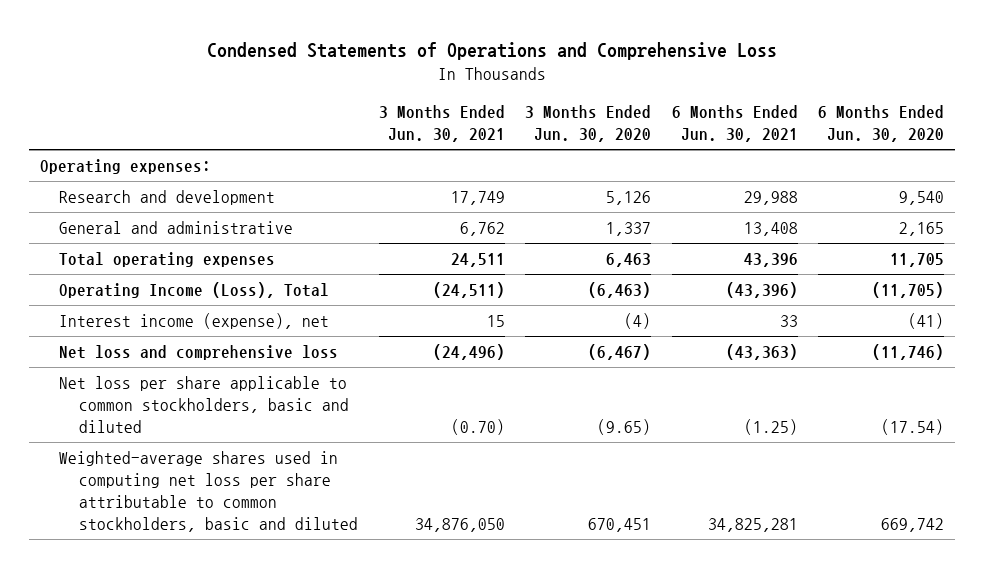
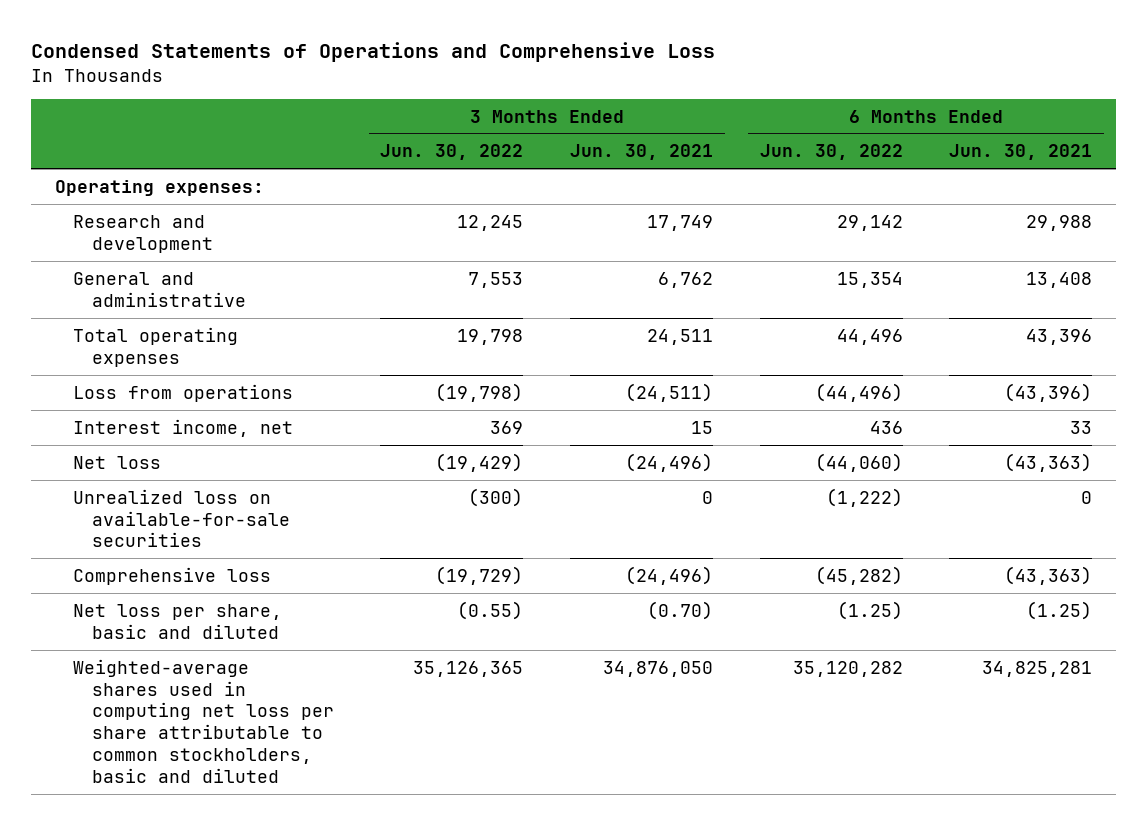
[525,105,652,143] 3 Months Ended Jun. 30, 2020 -> none
[818,105,945,143] 6 Months Ended Jun. 30, 2020 -> none
none -> [380,144,524,161] Jun. 30, 2022
none -> [759,144,903,161] Jun. 30, 2022
[59,281,330,298] Operating Income (Loss), Total -> [73,383,294,402] Loss from operations
[59,312,330,329] Interest income (expense), net -> [73,418,294,437] Interest income, net
[59,344,339,360] Net loss and comprehensive loss -> [73,455,162,469] Net loss
none -> [73,488,290,548] Unrealized loss on available-for-sale securities
none -> [73,566,272,585] Comprehensive loss
[59,375,349,433] Net loss per share applicable to common stockholders, basic and diluted -> [73,603,283,639] Net loss per share, basic and diluted

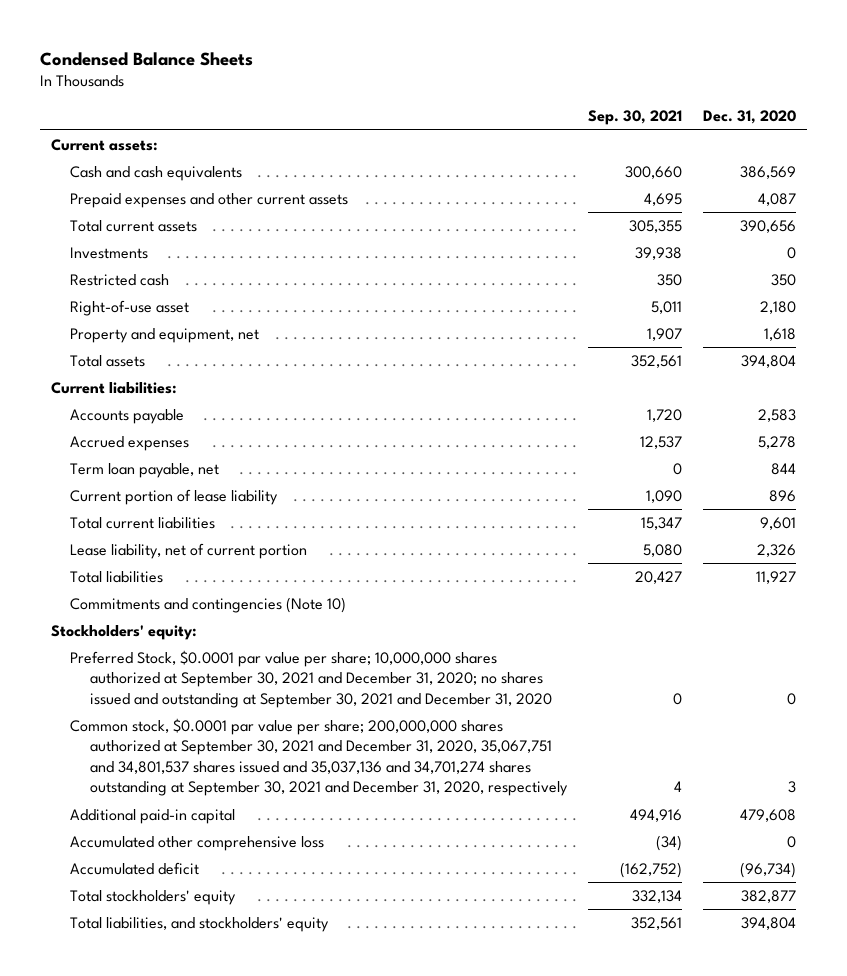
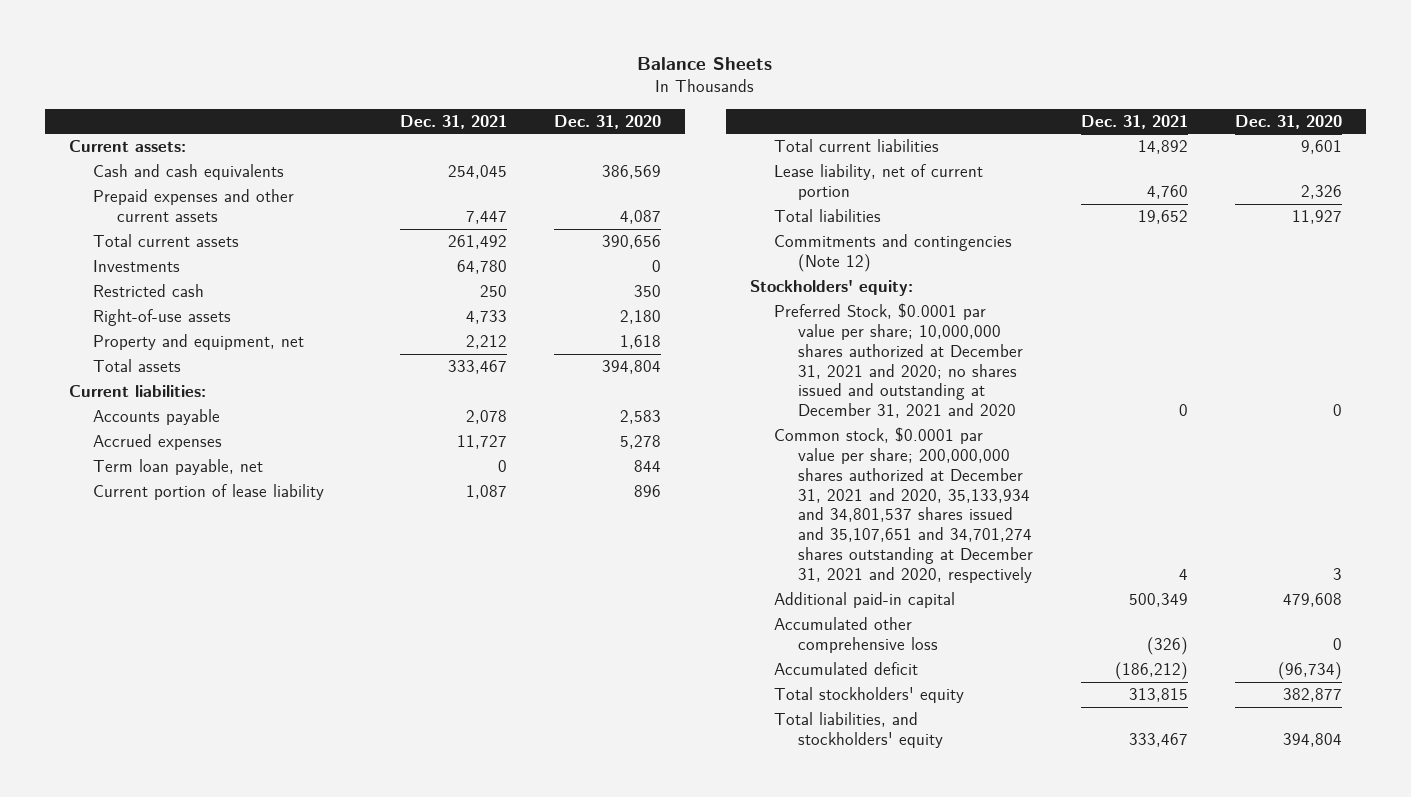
[40,51,254,66] Condensed Balance Sheets -> [637,57,773,71] Balance Sheets
[588,110,683,126] Sep. 30, 2021 -> none
none -> [399,114,507,129] Dec. 31, 2021
[70,299,190,316] Right-of-use asset -> [92,309,231,327] Right-of-use assets
[70,596,347,613] Commitments and contingencies (Note 10) -> [773,234,1012,272] Commitments and contingencies (Note 12)
[70,649,552,708] Preferred Stock, $0.0001 par value per share; 10,000,000 shares authorized at September 30, 2021 and December 31, 2020; no shares issued and outstanding at September 30, 2021 and December 31, 2020 -> [773,303,1024,419] Preferred Stock, $0.0001 par value per share; 10,000,000 shares authorized at December 31, 2021 and 2020; no shares issued and outstanding at December 31, 2021 and 2020
[70,717,568,797] Common stock, $0.0001 par value per share; 200,000,000 shares authorized at September 30, 2021 and December 31, 2020, 35,067,751 and 34,801,537 shares issued and 35,037,136 and 34,701,274 shares outstanding at September 30, 2021 and December 31, 2020, respectively -> [773,427,1034,584] Common stock, $0.0001 par value per share; 200,000,000 shares authorized at December 31, 2021 and 2020, 35,133,934 and 34,801,537 shares issued and 35,107,651 and 34,701,274 shares outstanding at December 31, 2021 and 2020, respectively

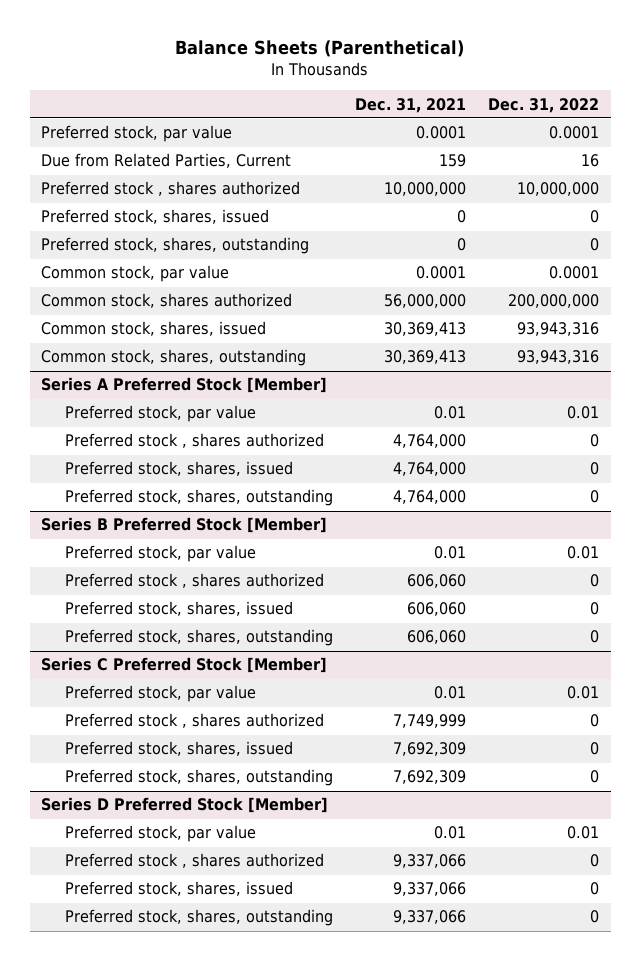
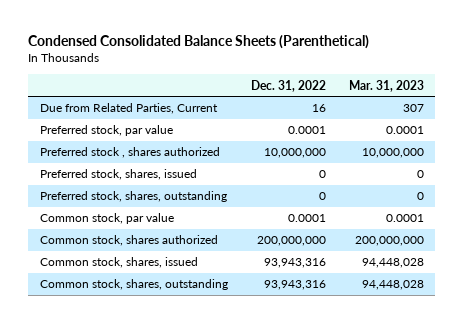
[175,39,465,57] Balance Sheets (Parenthetical) -> [27,35,369,50] Condensed Consolidated Balance Sheets (Parenthetical)
[355,97,467,113] Dec. 31, 2021 -> none
none -> [348,79,424,92] Mar. 31, 2023
[41,125,233,143] Preferred stock, par value -> [39,125,173,137] Preferred stock, par value
[41,377,328,394] Series A Preferred Stock [Member] -> none
[64,405,256,423] Preferred stock, par value -> none
[64,433,324,449] Preferred stock , shares authorized -> none
[64,461,293,477] Preferred stock, shares, issued -> none
[64,489,333,507] Preferred stock, shares, outstanding -> none
[41,517,328,534] Series B Preferred Stock [Member] -> none
[64,545,256,563] Preferred stock, par value -> none
[64,573,324,589] Preferred stock , shares authorized -> none
[64,601,293,617] Preferred stock, shares, issued -> none
[64,629,333,647] Preferred stock, shares, outstanding -> none
[41,657,328,674] Series C Preferred Stock [Member] -> none
[64,685,256,703] Preferred stock, par value -> none
[64,713,324,729] Preferred stock , shares authorized -> none
[64,741,293,757] Preferred stock, shares, issued -> none
[64,769,333,787] Preferred stock, shares, outstanding -> none
[41,797,329,814] Series D Preferred Stock [Member] -> none
[64,825,256,843] Preferred stock, par value -> none
[64,853,324,869] Preferred stock , shares authorized -> none
[64,881,293,897] Preferred stock, shares, issued -> none
[64,909,333,927] Preferred stock, shares, outstanding -> none

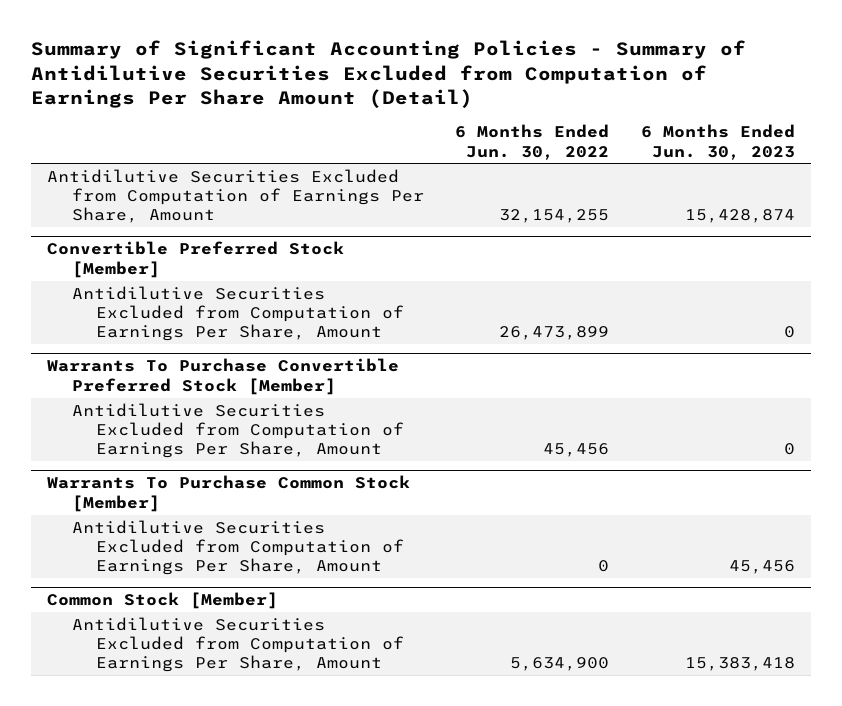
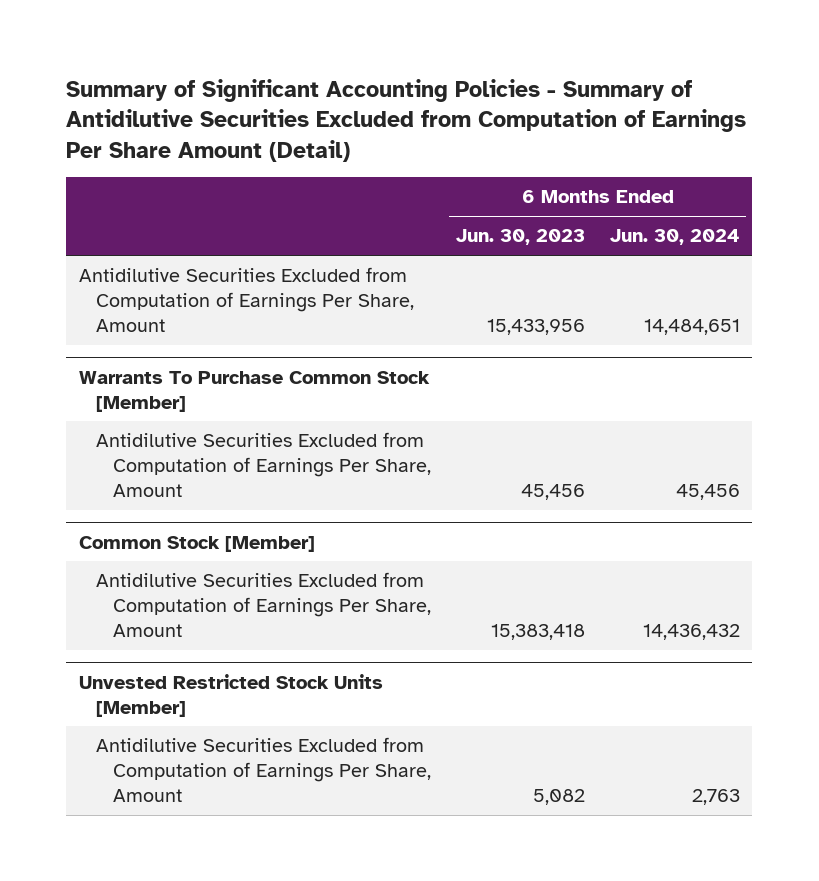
[455,124,610,160] 6 Months Ended Jun. 30, 2022 -> none
none -> [609,229,740,246] Jun. 30, 2024
[47,241,345,278] Convertible Preferred Stock [Member] -> none
[71,285,405,342] Antidilutive Securities Excluded from Computation of Earnings Per Share, Amount -> none
[47,358,400,395] Warrants To Purchase Convertible Preferred Stock [Member] -> none
[71,402,405,459] Antidilutive Securities Excluded from Computation of Earnings Per Share, Amount -> none
[685,209,796,224] 15,428,874 -> [486,319,585,336] 15,433,956
none -> [78,673,383,717] Unvested Restricted Stock Units [Member]
none -> [95,737,431,803] Antidilutive Securities Excluded from Computation of Earnings Per Share, Amount

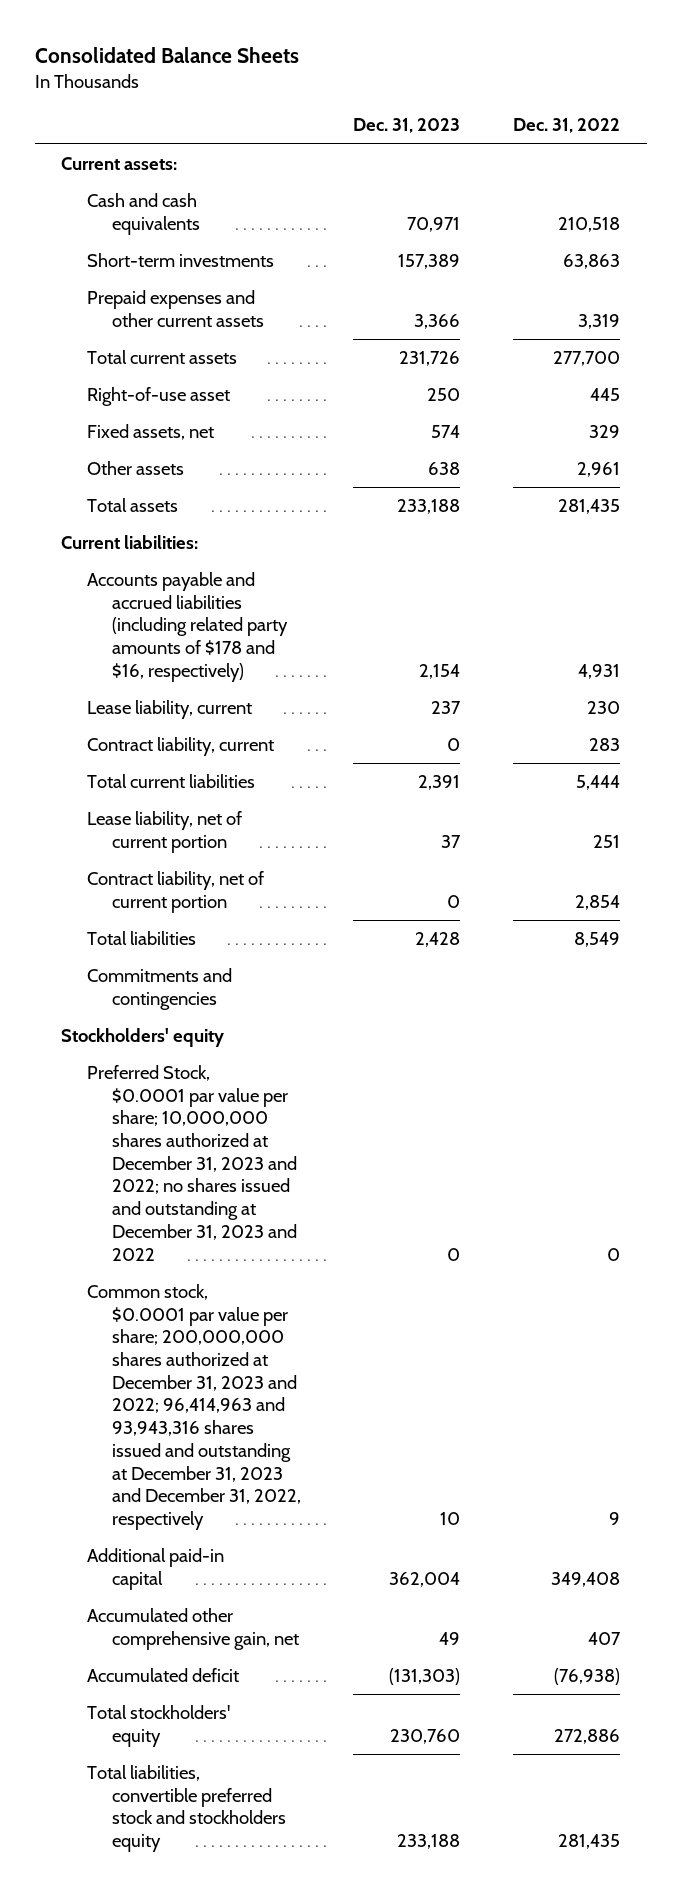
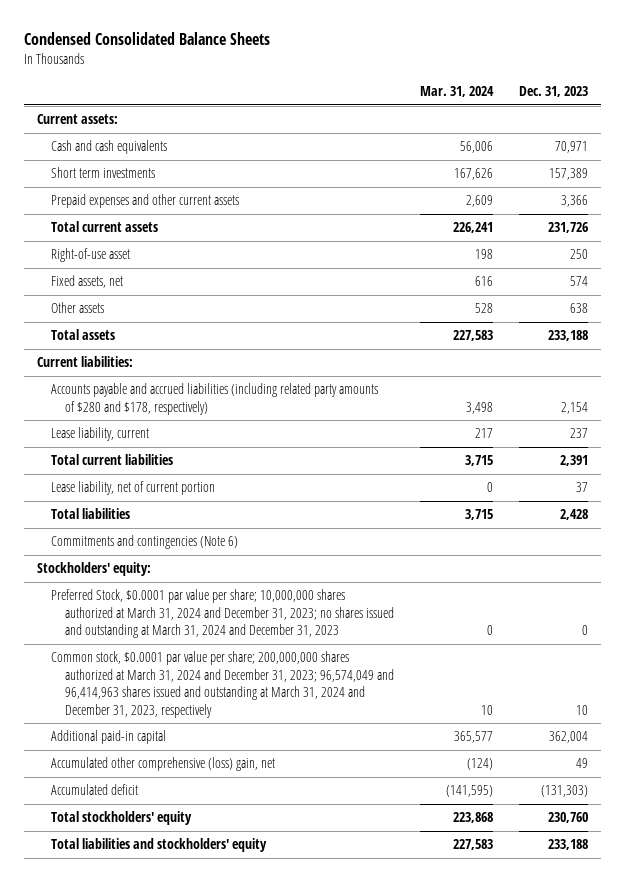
[34,47,299,64] Consolidated Balance Sheets -> [23,32,270,46] Condensed Consolidated Balance Sheets
[513,118,621,134] Dec. 31, 2022 -> none
none -> [420,86,495,98] Mar. 31, 2024
[86,252,274,267] Short-term investments -> [51,167,156,179] Short term investments
[86,571,288,682] Accounts payable and accrued liabilities (including related party amounts of $178 and $16, respectively) -> [51,383,379,415] Accounts payable and accrued liabilities (including related party amounts of $280 and $178, respectively)
[86,736,274,756] Contract liability, current -> none
[86,870,264,913] Contract liability, net of current portion -> none
[86,967,232,1010] Commitments and contingencies -> [51,535,239,550] Commitments and contingencies (Note 6)
[61,1027,225,1047] Stockholders' equity -> [36,562,151,577] Stockholders' equity:
[86,1064,297,1261] Preferred Stock, $0.0001 par value per share; 10,000,000 shares authorized at December 31, 2023 and 2022; no shares issued and outstanding at December 31, 2023 and 2022 -> [51,589,395,639] Preferred Stock, $0.0001 par value per share; 10,000,000 shares authorized at March 31, 2024 and December 31, 2023; no shares issued and outstanding at March 31, 2024 and December 31, 2023
[86,1283,301,1530] Common stock, $0.0001 par value per share; 200,000,000 shares authorized at December 31, 2023 and 2022; 96,414,963 and 93,943,316 shares issued and outstanding at December 31, 2023 and December 31, 2022, respectively -> [51,651,395,718] Common stock, $0.0001 par value per share; 200,000,000 shares authorized at March 31, 2024 and December 31, 2023; 96,574,049 and 96,414,963 shares issued and outstanding at March 31, 2024 and December 31, 2023, respectively
[86,1607,299,1650] Accumulated other comprehensive gain, net -> [51,757,276,772] Accumulated other comprehensive (loss) gain, net
[86,1764,286,1853] Total liabilities, convertible preferred stock and stockholders equity -> [51,838,268,853] Total liabilities and stockholders' equity

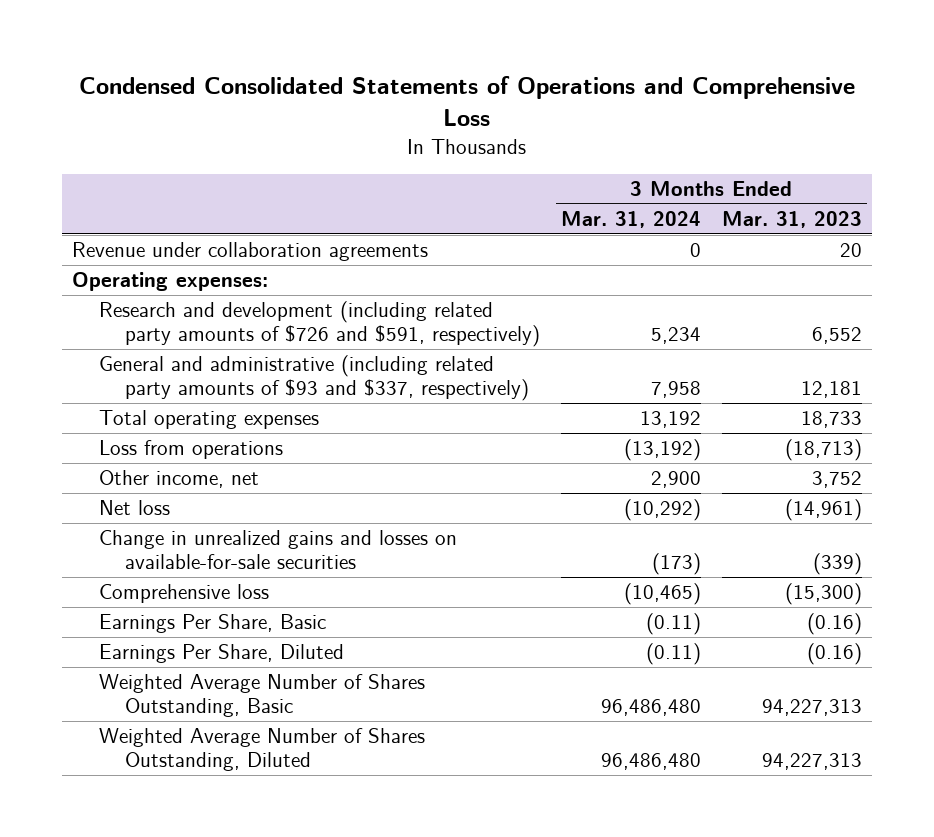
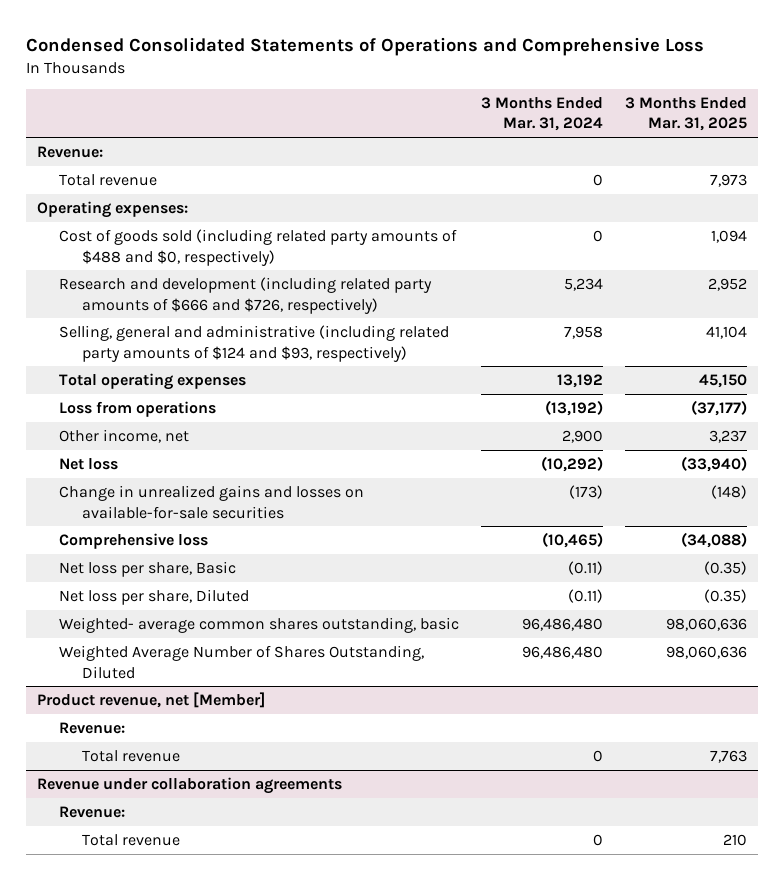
[721,210,862,228] Mar. 31, 2023 -> none
none -> [624,96,747,132] 3 Months Ended Mar. 31, 2025
none -> [36,145,103,158] Revenue:
[71,242,428,262] Revenue under collaboration agreements -> [59,173,158,186] Total revenue
none -> [59,228,458,266] Cost of goods sold (including related party amounts of $488 and $0, respectively)
[98,301,541,348] Research and development (including related party amounts of $726 and $591, respectively) -> [59,276,433,314] Research and development (including related party amounts of $666 and $726, respectively)
[98,355,530,402] General and administrative (including related party amounts of $93 and $337, respectively) -> [59,324,450,362] Selling, general and administrative (including related party amounts of $124 and $93, respectively)
[98,614,326,634] Earnings Per Share, Basic -> [59,560,237,577] Net loss per share, Basic
[98,644,344,664] Earnings Per Share, Diluted -> [59,588,250,605] Net loss per share, Diluted
[98,674,425,718] Weighted Average Number of Shares Outstanding, Basic -> [59,616,460,633] Weighted- average common shares outstanding, basic
none -> [36,691,265,708] Product revenue, net [Member]
none -> [59,721,126,734] Revenue:
none -> [81,749,180,762] Total revenue
none -> [36,776,342,794] Revenue under collaboration agreements
none -> [59,805,126,818] Revenue:
none -> [81,833,180,846] Total revenue

